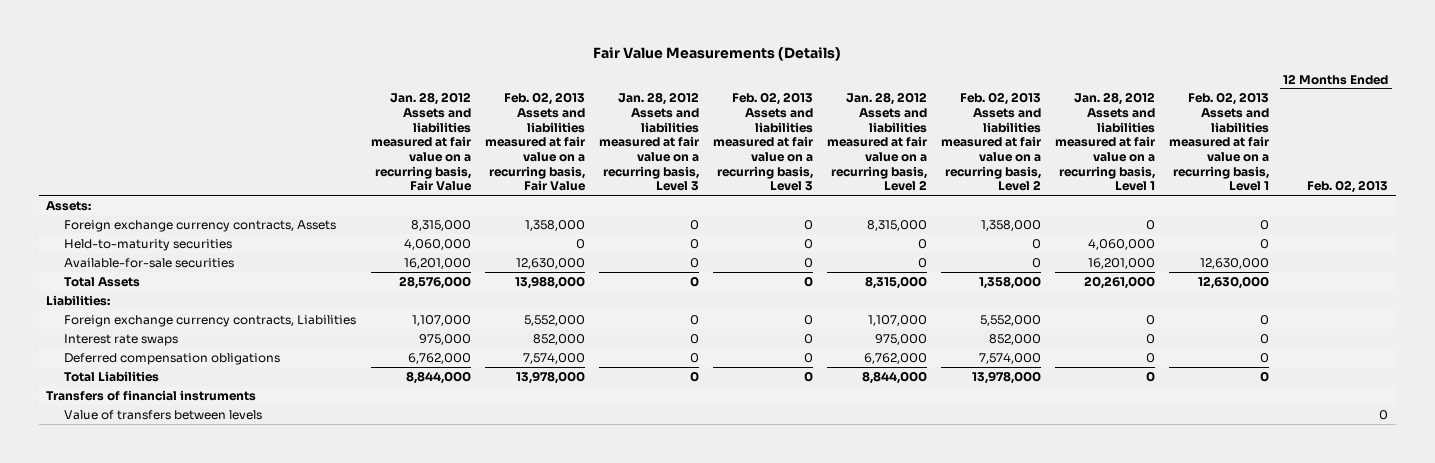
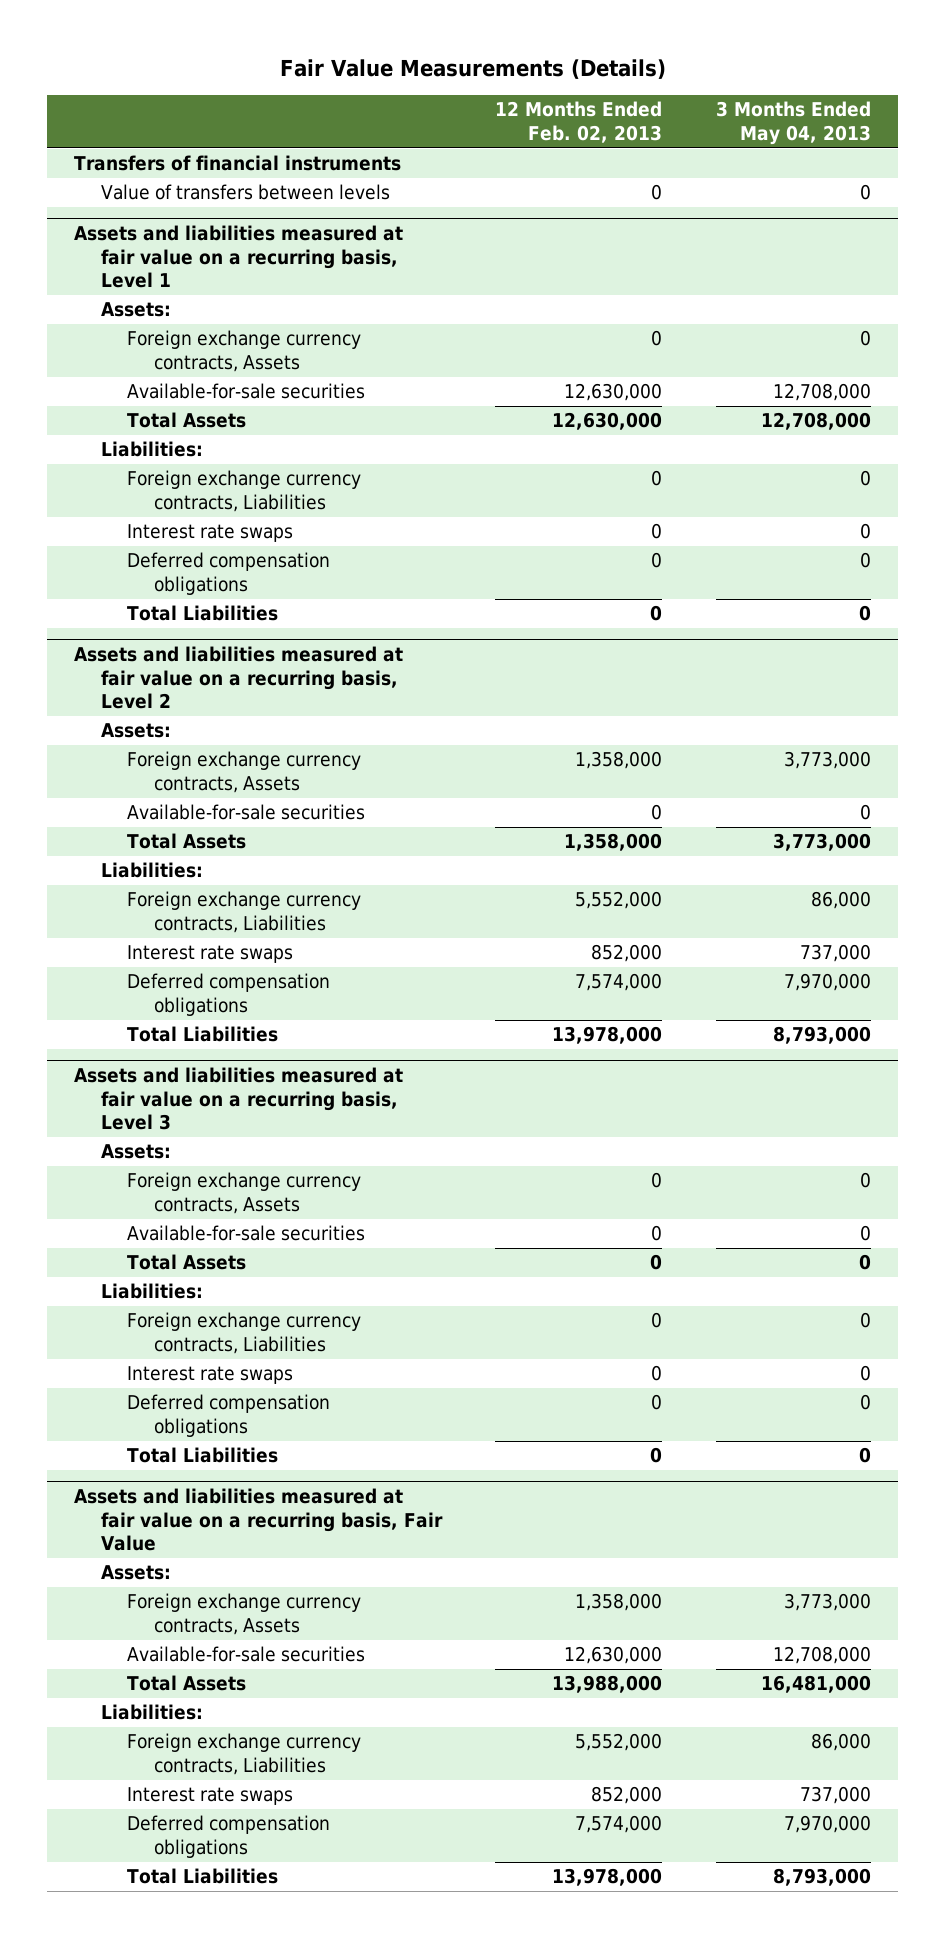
[370,92,472,192] Jan. 28, 2012 Assets and liabilities measured at fair value on a recurring basis, Fair Value -> none
[484,92,586,192] Feb. 02, 2013 Assets and liabilities measured at fair value on a recurring basis, Fair Value -> none
[598,92,699,192] Jan. 28, 2012 Assets and liabilities measured at fair value on a recurring basis, Level 3 -> none
[712,92,813,192] Feb. 02, 2013 Assets and liabilities measured at fair value on a recurring basis, Level 3 -> none
[827,92,928,192] Jan. 28, 2012 Assets and liabilities measured at fair value on a recurring basis, Level 2 -> none
[941,92,1042,192] Feb. 02, 2013 Assets and liabilities measured at fair value on a recurring basis, Level 2 -> none
[1055,92,1156,192] Jan. 28, 2012 Assets and liabilities measured at fair value on a recurring basis, Level 1 -> none
[1169,92,1270,192] Feb. 02, 2013 Assets and liabilities measured at fair value on a recurring basis, Level 1 -> none
none -> [716,101,872,145] 3 Months Ended May 04, 2013
[46,200,92,211] Assets: -> none
[64,219,337,232] Foreign exchange currency contracts, Assets -> none
[64,238,233,251] Held-to-maturity securities -> none
[64,257,235,268] Available-for-sale securities -> none
[64,276,141,287] Total Assets -> none
[46,294,111,306] Liabilities: -> none
[64,314,357,327] Foreign exchange currency contracts, Liabilities -> none
[64,333,179,346] Interest rate swaps -> none
[64,352,281,365] Deferred compensation obligations -> none
[64,370,160,382] Total Liabilities -> none
none -> [73,225,403,289] Assets and liabilities measured at fair value on a recurring basis, Level 1
none -> [100,302,171,318] Assets:
none -> [127,330,362,372] Foreign exchange currency contracts, Assets
none -> [127,383,366,400] Available-for-sale securities
none -> [127,412,247,429] Total Assets
none -> [100,441,203,458] Liabilities:
none -> [127,470,362,512] Foreign exchange currency contracts, Liabilities
none -> [127,524,294,543] Interest rate swaps
none -> [127,552,331,595] Deferred compensation obligations
none -> [127,605,279,622] Total Liabilities
none -> [73,646,403,710] Assets and liabilities measured at fair value on a recurring basis, Level 2
none -> [100,723,171,739] Assets:
none -> [127,751,362,793] Foreign exchange currency contracts, Assets
none -> [127,804,366,821] Available-for-sale securities
none -> [127,833,247,850] Total Assets
none -> [100,862,203,879] Liabilities:
none -> [127,891,362,933] Foreign exchange currency contracts, Liabilities
none -> [127,945,294,964] Interest rate swaps
none -> [127,973,331,1016] Deferred compensation obligations
none -> [127,1026,279,1043] Total Liabilities
none -> [73,1067,403,1131] Assets and liabilities measured at fair value on a recurring basis, Level 3
none -> [100,1144,171,1160] Assets:
none -> [127,1172,362,1214] Foreign exchange currency contracts, Assets
none -> [127,1225,366,1242] Available-for-sale securities
none -> [127,1254,247,1271] Total Assets
none -> [100,1283,203,1300] Liabilities:
none -> [127,1312,362,1354] Foreign exchange currency contracts, Liabilities
none -> [127,1366,294,1385] Interest rate swaps
none -> [127,1394,331,1437] Deferred compensation obligations
none -> [127,1447,279,1464] Total Liabilities
none -> [73,1488,443,1552] Assets and liabilities measured at fair value on a recurring basis, Fair Value
none -> [100,1565,171,1581] Assets:
none -> [127,1593,362,1635] Foreign exchange currency contracts, Assets
none -> [127,1646,366,1663] Available-for-sale securities
none -> [127,1675,247,1692] Total Assets
none -> [100,1704,203,1721] Liabilities:
none -> [127,1733,362,1775] Foreign exchange currency contracts, Liabilities
none -> [127,1787,294,1806] Interest rate swaps
none -> [127,1815,331,1858] Deferred compensation obligations
none -> [127,1868,279,1885] Total Liabilities

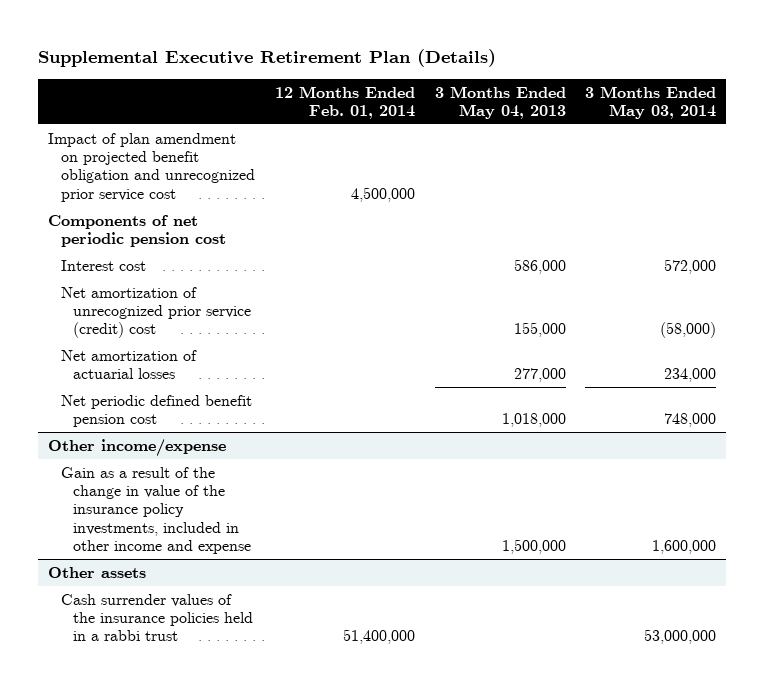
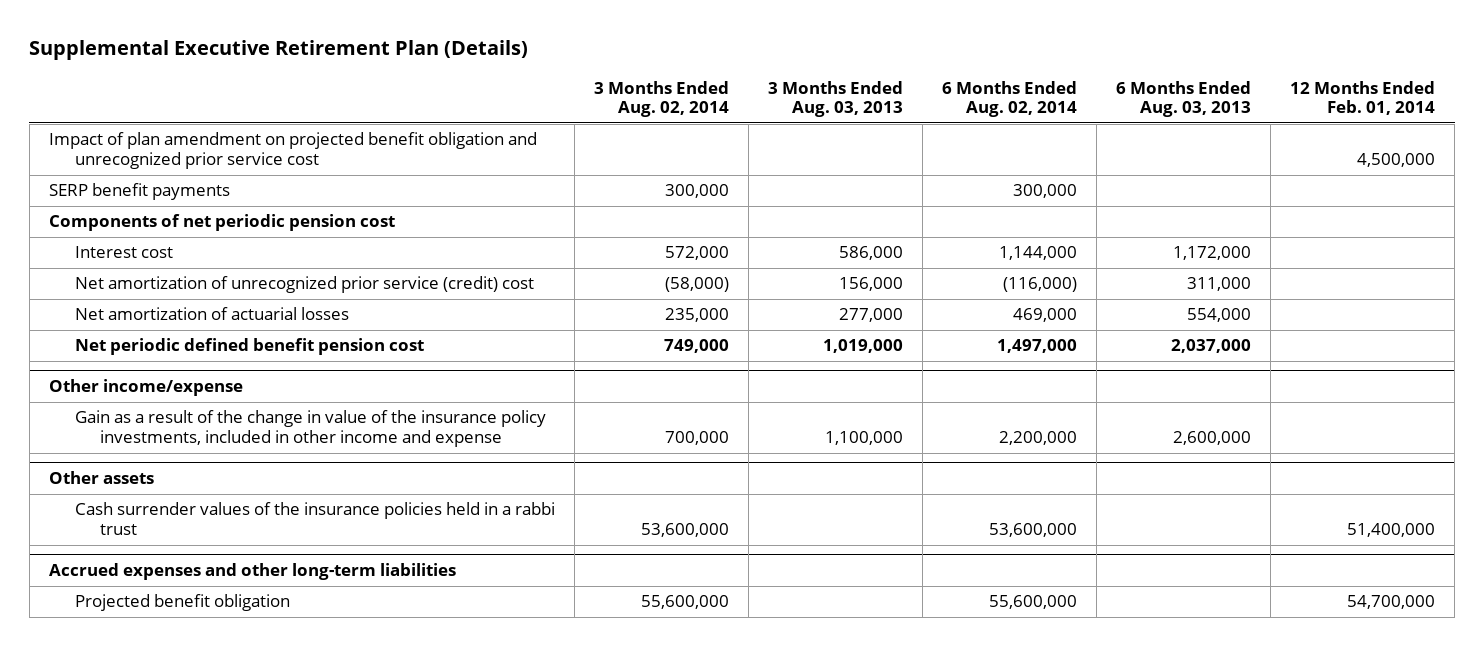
[434,85,566,119] 3 Months Ended May 04, 2013 -> none
[585,85,717,119] 3 Months Ended May 03, 2014 -> none
none -> [593,80,729,118] 3 Months Ended Aug. 02, 2014
none -> [767,80,903,118] 3 Months Ended Aug. 03, 2013
none -> [941,80,1077,118] 6 Months Ended Aug. 02, 2014
none -> [1115,80,1251,118] 6 Months Ended Aug. 03, 2013
none -> [48,183,230,201] SERP benefit payments
none -> [48,563,456,581] Accrued expenses and other long-term liabilities
none -> [74,594,290,612] Projected benefit obligation

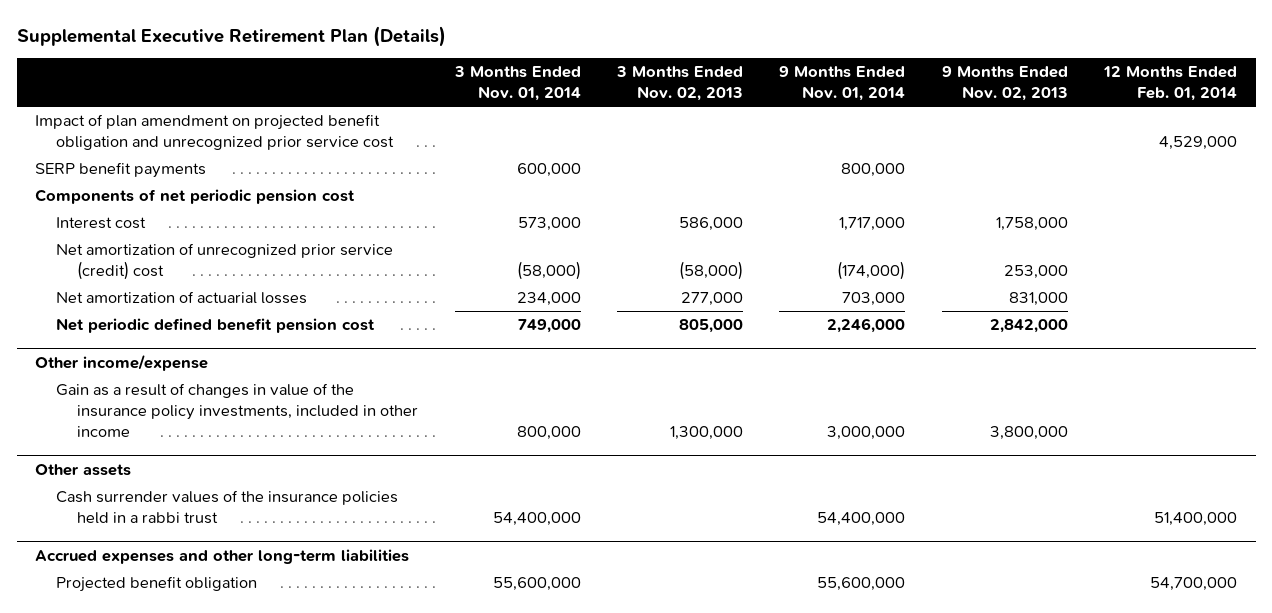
[593,80,729,118] 3 Months Ended Aug. 02, 2014 -> none
[767,80,903,118] 3 Months Ended Aug. 03, 2013 -> none
[941,80,1077,118] 6 Months Ended Aug. 02, 2014 -> none
[1115,80,1251,118] 6 Months Ended Aug. 03, 2013 -> none
none -> [453,66,581,102] 3 Months Ended Nov. 01, 2014
none -> [616,66,744,102] 3 Months Ended Nov. 02, 2013
none -> [779,66,906,102] 9 Months Ended Nov. 01, 2014
none -> [941,66,1068,102] 9 Months Ended Nov. 02, 2013
[1356,153,1435,168] 4,500,000 -> [1159,136,1238,151] 4,529,000
[74,410,546,448] Gain as a result of the change in value of the insurance policy investments, included in other income and expense -> [55,383,419,438] Gain as a result of changes in value of the insurance policy investments, included in other income

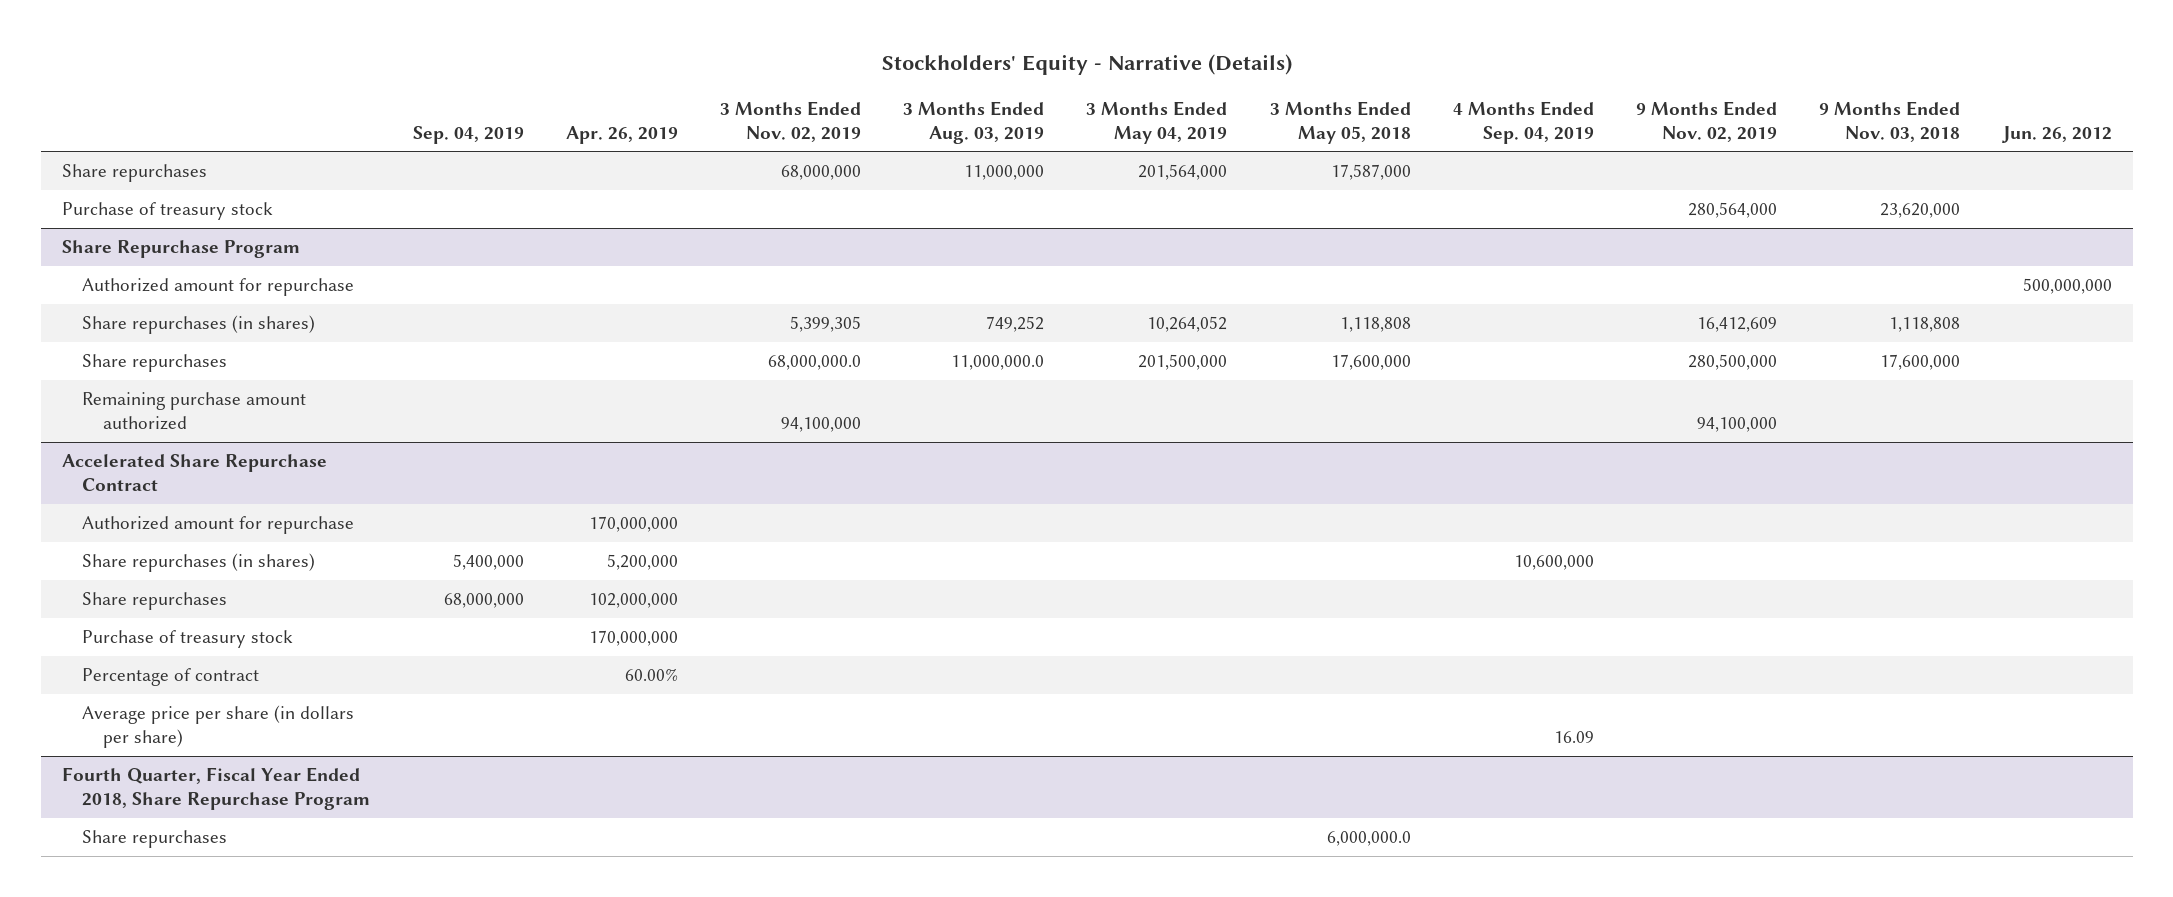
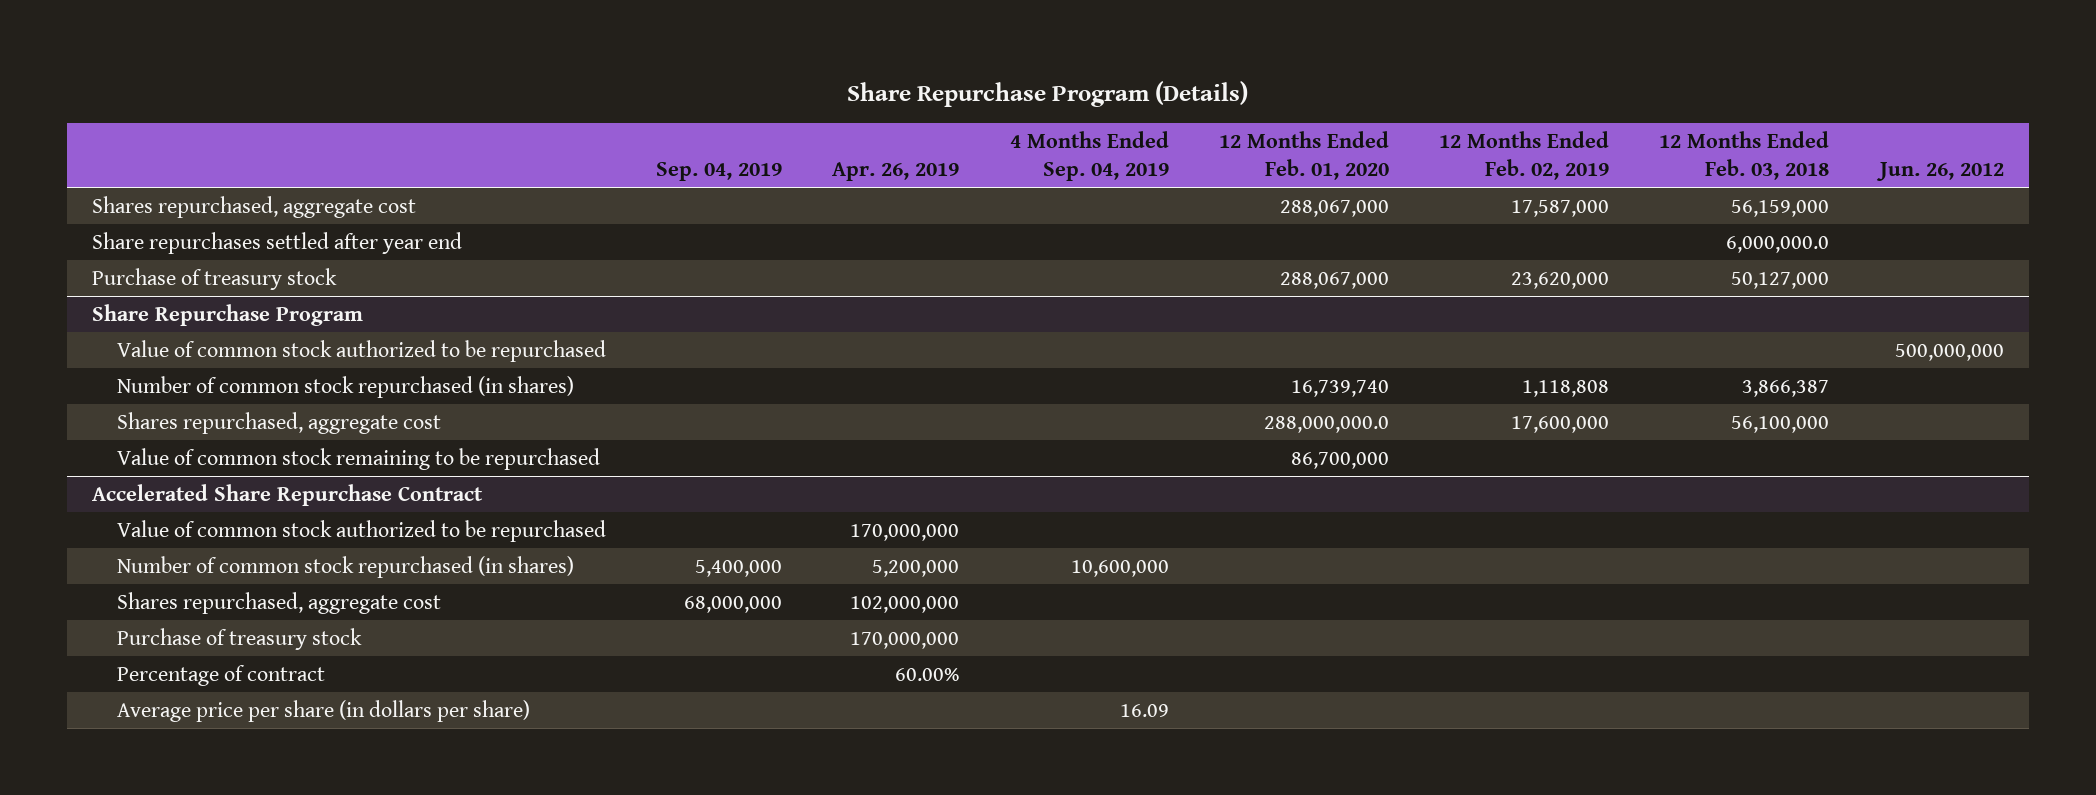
[881,54,1292,76] Stockholders' Equity - Narrative (Details) -> [846,81,1248,108] Share Repurchase Program (Details)
[719,100,861,142] 3 Months Ended Nov. 02, 2019 -> none
[903,100,1045,144] 3 Months Ended Aug. 03, 2019 -> none
[1086,100,1228,144] 3 Months Ended May 04, 2019 -> none
[1269,100,1411,144] 3 Months Ended May 05, 2018 -> none
[1636,100,1778,142] 9 Months Ended Nov. 02, 2019 -> none
[1819,100,1961,142] 9 Months Ended Nov. 03, 2018 -> none
none -> [1218,130,1389,181] 12 Months Ended Feb. 01, 2020
none -> [1439,130,1610,181] 12 Months Ended Feb. 02, 2019
none -> [1659,130,1830,181] 12 Months Ended Feb. 03, 2018
[61,164,207,183] Share repurchases -> [92,195,417,218] Shares repurchased, aggregate cost
none -> [92,231,463,254] Share repurchases settled after year end
[82,278,355,297] Authorized amount for repurchase -> [117,339,607,362] Value of common stock authorized to be repurchased
[82,315,316,335] Share repurchases (in shares) -> [117,375,575,398] Number of common stock repurchased (in shares)
[82,354,228,373] Share repurchases -> [117,411,442,434] Shares repurchased, aggregate cost
[82,392,307,431] Remaining purchase amount authorized -> [117,447,601,470] Value of common stock remaining to be repurchased
[82,516,355,535] Authorized amount for repurchase -> [117,519,607,542] Value of common stock authorized to be repurchased
[82,553,316,573] Share repurchases (in shares) -> [117,555,575,578] Number of common stock repurchased (in shares)
[82,592,228,611] Share repurchases -> [117,591,442,614] Shares repurchased, aggregate cost
[61,767,371,811] Fourth Quarter, Fiscal Year Ended 2018, Share Repurchase Program -> none
[82,830,228,849] Share repurchases -> none

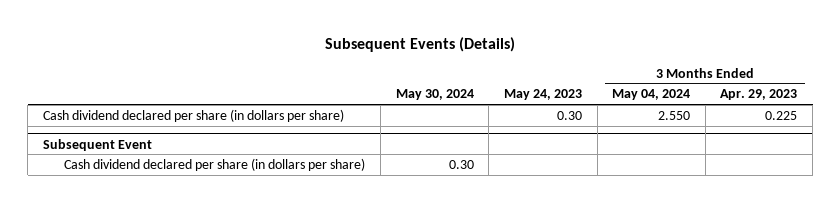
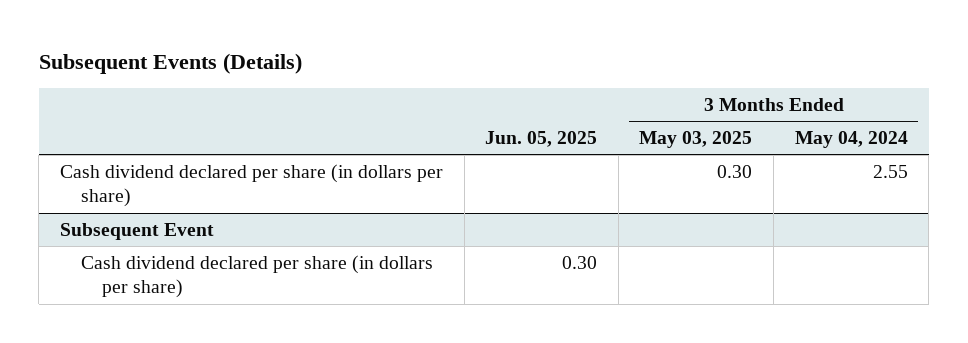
[395,89,474,101] May 30, 2024 -> none
[503,89,582,101] May 24, 2023 -> none
[720,89,798,101] Apr. 29, 2023 -> none
none -> [485,130,598,147] Jun. 05, 2025
none -> [639,130,753,148] May 03, 2025
[658,110,691,120] 2.550 -> [872,164,908,178] 2.55

